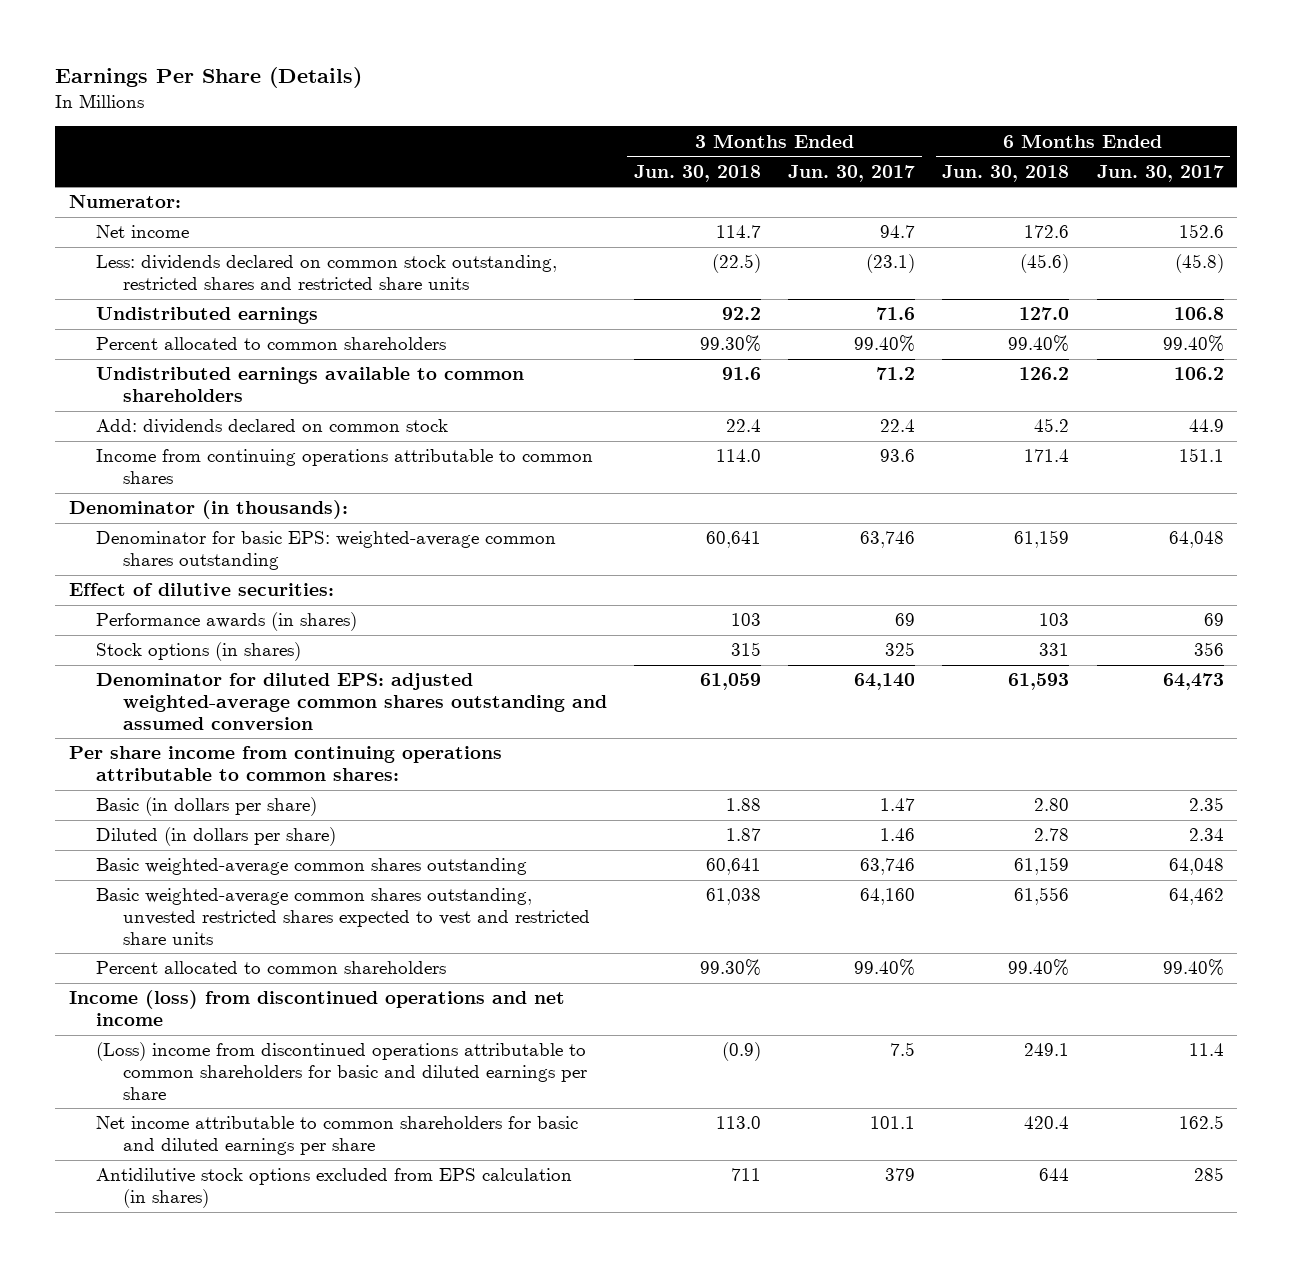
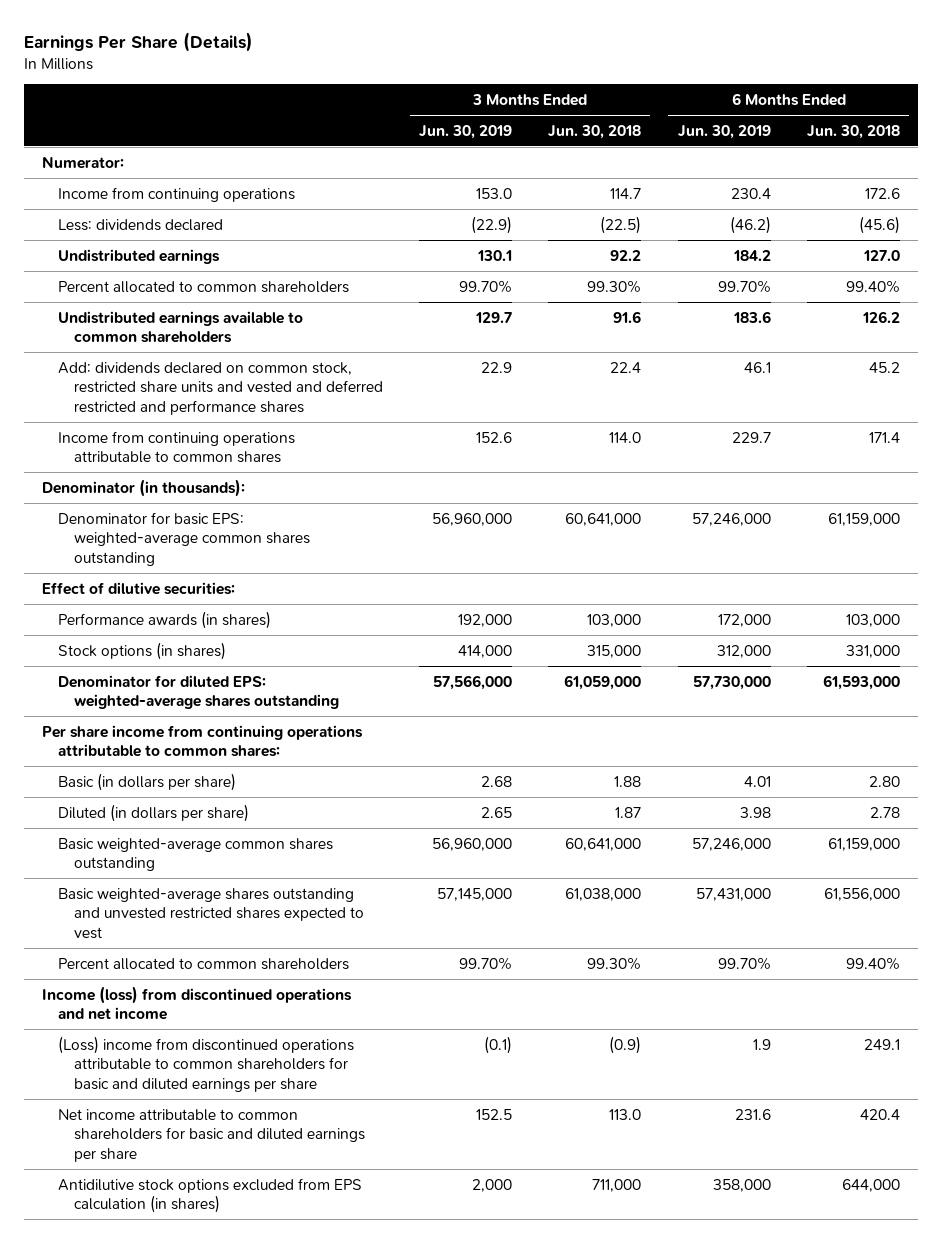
[788,164,916,182] Jun. 30, 2017 -> none
[1096,164,1224,182] Jun. 30, 2017 -> none
none -> [419,124,513,139] Jun. 30, 2019
none -> [677,124,771,139] Jun. 30, 2019
[95,225,189,239] Net income -> [57,186,295,202] Income from continuing operations
[95,255,557,291] Less: dividends declared on common stock outstanding, restricted shares and restricted share units -> [57,218,223,231] Less: dividends declared
[95,419,448,435] Add: dividends declared on common stock -> [57,361,383,416] Add: dividends declared on common stock, restricted share units and vested and deferred restricted and performance shares
[706,531,762,549] 60,641 -> [565,512,642,526] 60,641,000
[1014,530,1070,549] 61,159 -> [827,512,900,526] 61,159,000
[731,613,762,627] 103 -> [587,613,642,627] 103,000
[1039,613,1070,627] 103 -> [845,613,900,627] 103,000
[731,642,762,657] 315 -> [587,644,642,658] 315,000
[1039,643,1070,657] 331 -> [845,644,900,658] 331,000
[95,673,607,730] Denominator for diluted EPS: adjusted weighted-average common shares outstanding and assumed conversion -> [57,674,339,710] Denominator for diluted EPS: weighted-average shares outstanding
[700,673,762,691] 61,059 -> [564,674,642,690] 61,059,000
[1008,673,1070,691] 61,593 -> [822,674,900,690] 61,593,000
[706,858,762,876] 60,641 -> [565,837,642,851] 60,641,000
[1014,857,1070,876] 61,159 -> [827,837,900,851] 61,159,000
[95,888,590,945] Basic weighted-average common shares outstanding, unvested restricted shares expected to vest and restricted share units -> [57,887,364,940] Basic weighted-average shares outstanding and unvested restricted shares expected to vest
[706,888,762,906] 61,038 -> [565,887,642,901] 61,038,000
[1014,887,1070,906] 61,556 -> [823,887,900,901] 61,556,000
[731,1168,762,1182] 711 -> [592,1178,642,1192] 711,000
[1039,1168,1070,1182] 644 -> [841,1178,900,1192] 644,000

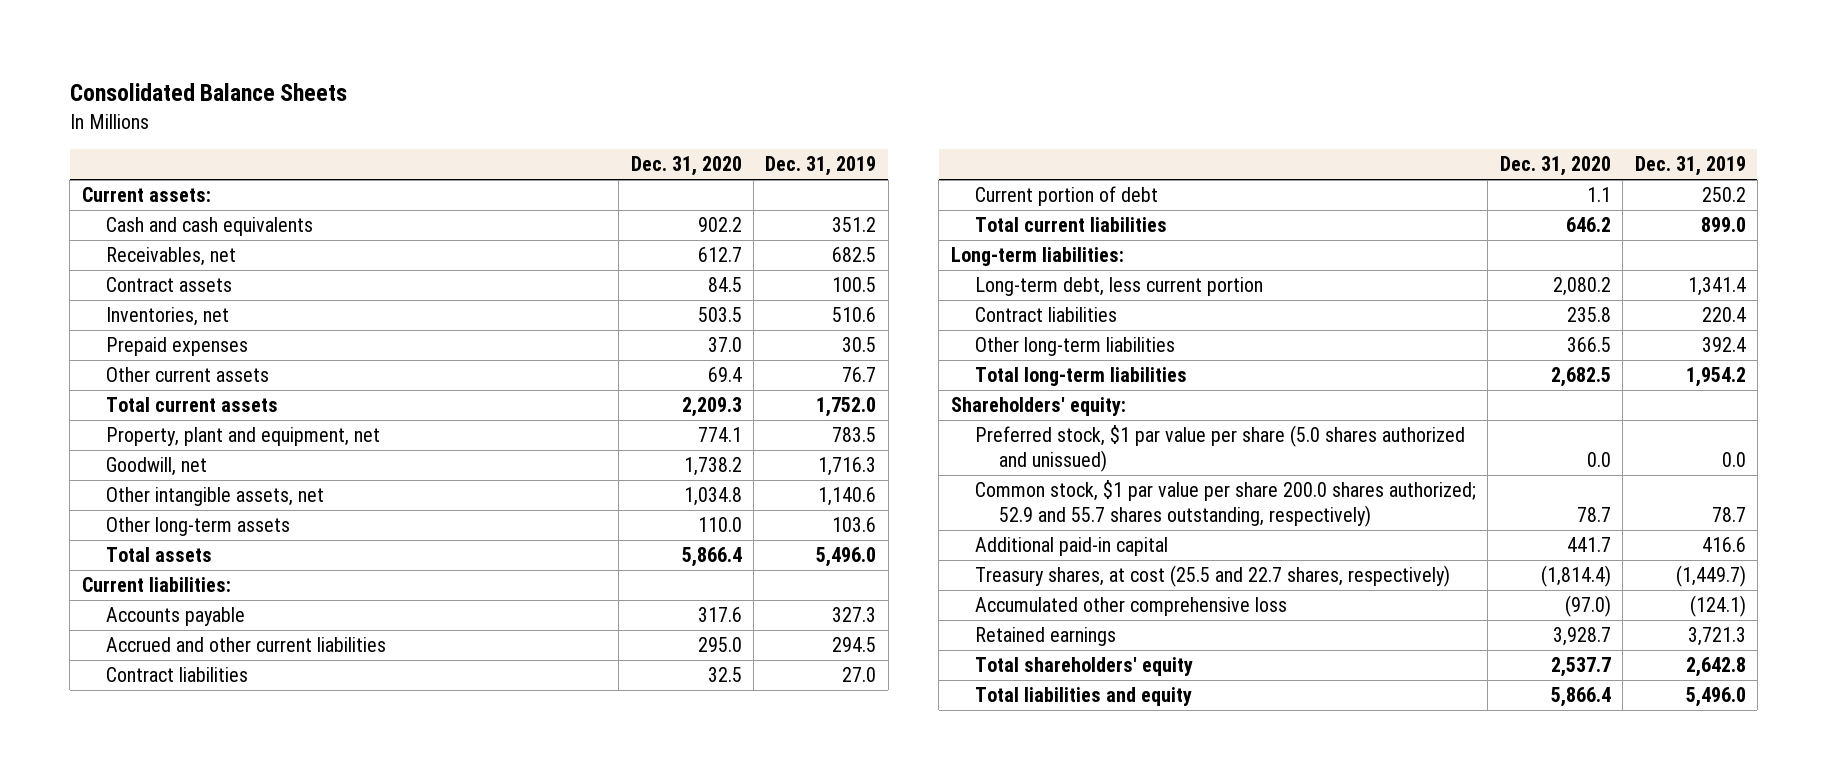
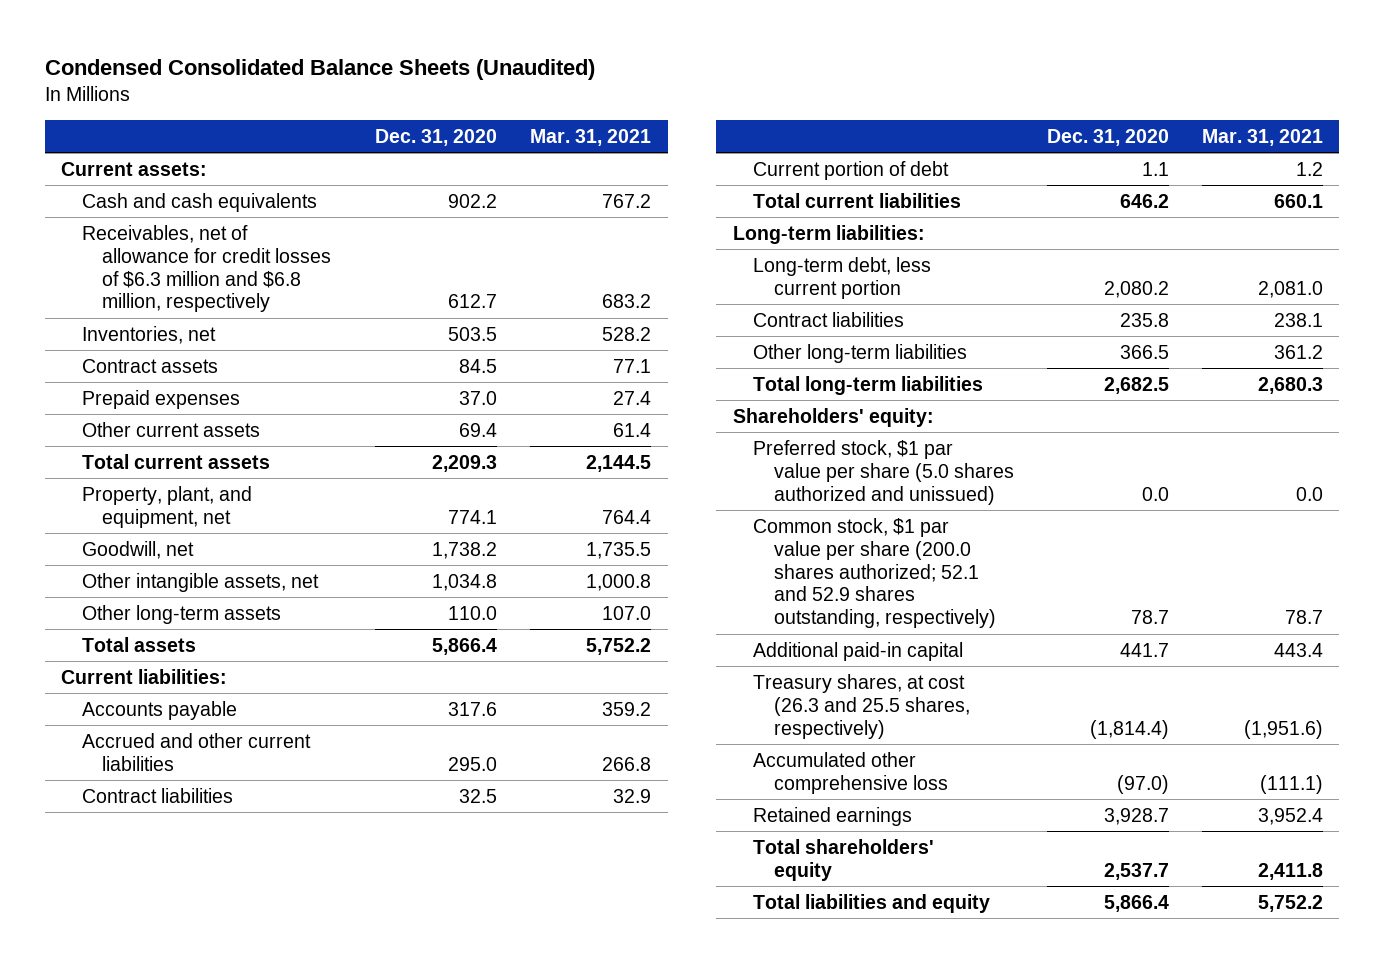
[69,83,347,102] Consolidated Balance Sheets -> [44,58,595,80] Condensed Consolidated Balance Sheets (Unaudited)
[765,156,877,177] Dec. 31, 2019 -> none
none -> [530,128,652,146] Mar. 31, 2021
[105,247,236,267] Receivables, net -> [81,224,332,313] Receivables, net of allowance for credit losses of $6.3 million and $6.8 million, respectively
[105,277,232,293] Contract assets -> [81,358,218,373] Contract assets
[105,427,380,447] Property, plant and equipment, net -> [81,485,252,528] Property, plant, and equipment, net
[974,480,1476,527] Common stock, $1 par value per share 200.0 shares authorized; 52.9 and 55.7 shares outstanding, respectively) -> [753,517,996,629] Common stock, $1 par value per share (200.0 shares authorized; 52.1 and 52.9 shares outstanding, respectively)
[974,565,1450,588] Treasury shares, at cost (25.5 and 22.7 shares, respectively) -> [753,673,970,739] Treasury shares, at cost (26.3 and 25.5 shares, respectively)

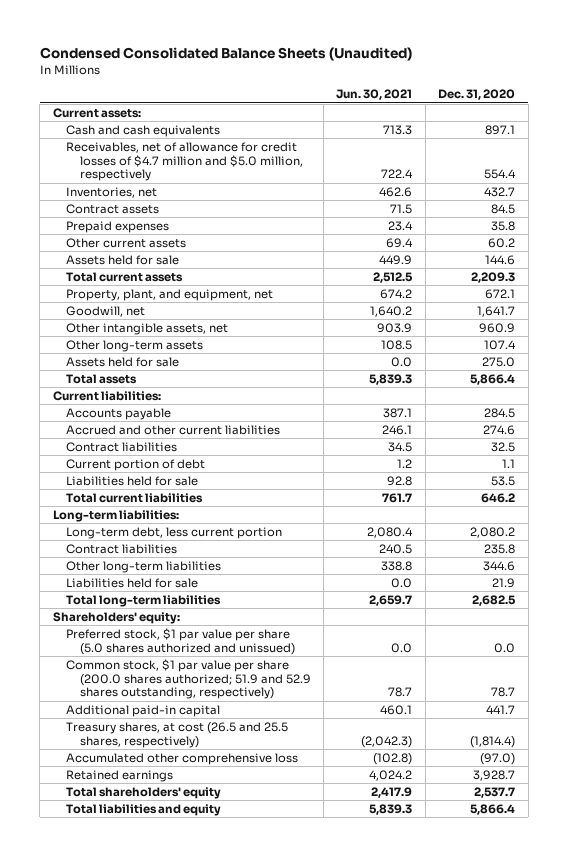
[530,128,652,146] Mar. 31, 2021 -> none
none -> [336,89,413,101] Jun. 30, 2021
[448,193,498,208] 902.2 -> [485,124,516,135] 897.1
[81,224,332,313] Receivables, net of allowance for credit losses of $6.3 million and $6.8 million, respectively -> [66,141,303,182] Receivables, net of allowance for credit losses of $4.7 million and $5.0 million, respectively
[448,294,498,309] 612.7 -> [484,169,517,180] 554.4
[448,326,498,341] 503.5 -> [484,186,516,197] 432.7
[459,390,498,405] 37.0 -> [491,220,516,231] 35.8
[459,422,498,437] 69.4 -> [488,237,516,248] 60.2
none -> [66,254,180,265] Assets held for sale
[448,509,498,524] 774.1 -> [485,288,516,299] 672.1
[432,541,498,559] 1,738.2 -> [477,305,516,317] 1,641.7
[432,573,498,591] 1,034.8 -> [479,322,516,333] 960.9
[448,605,498,620] 110.0 -> [484,339,517,350] 107.4
none -> [66,356,180,367] Assets held for sale
[448,701,498,716] 317.6 -> [484,407,516,418] 284.5
[448,756,498,771] 295.0 -> [483,424,516,435] 274.6
none -> [66,475,199,486] Liabilities held for sale
[1119,344,1169,359] 366.5 -> [483,560,516,571] 344.6
none -> [66,577,199,588] Liabilities held for sale
[753,517,996,629] Common stock, $1 par value per share (200.0 shares authorized; 52.1 and 52.9 shares outstanding, respectively) -> [66,658,311,700] Common stock, $1 par value per share (200.0 shares authorized; 51.9 and 52.9 shares outstanding, respectively)
[753,673,970,739] Treasury shares, at cost (26.3 and 25.5 shares, respectively) -> [66,721,289,748] Treasury shares, at cost (26.5 and 25.5 shares, respectively)

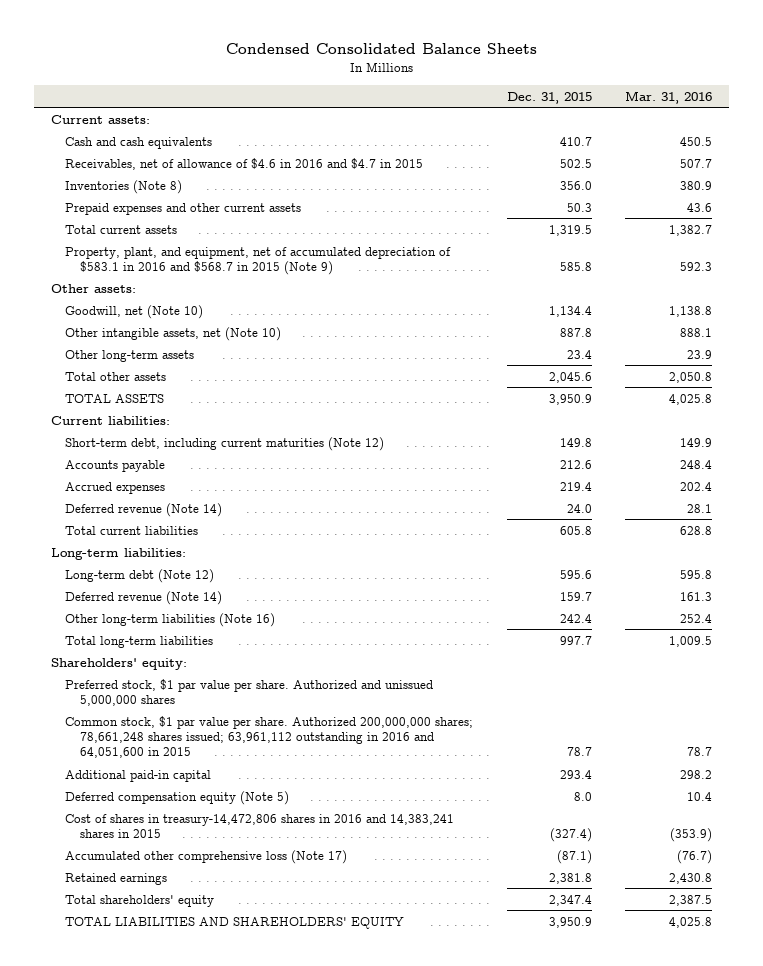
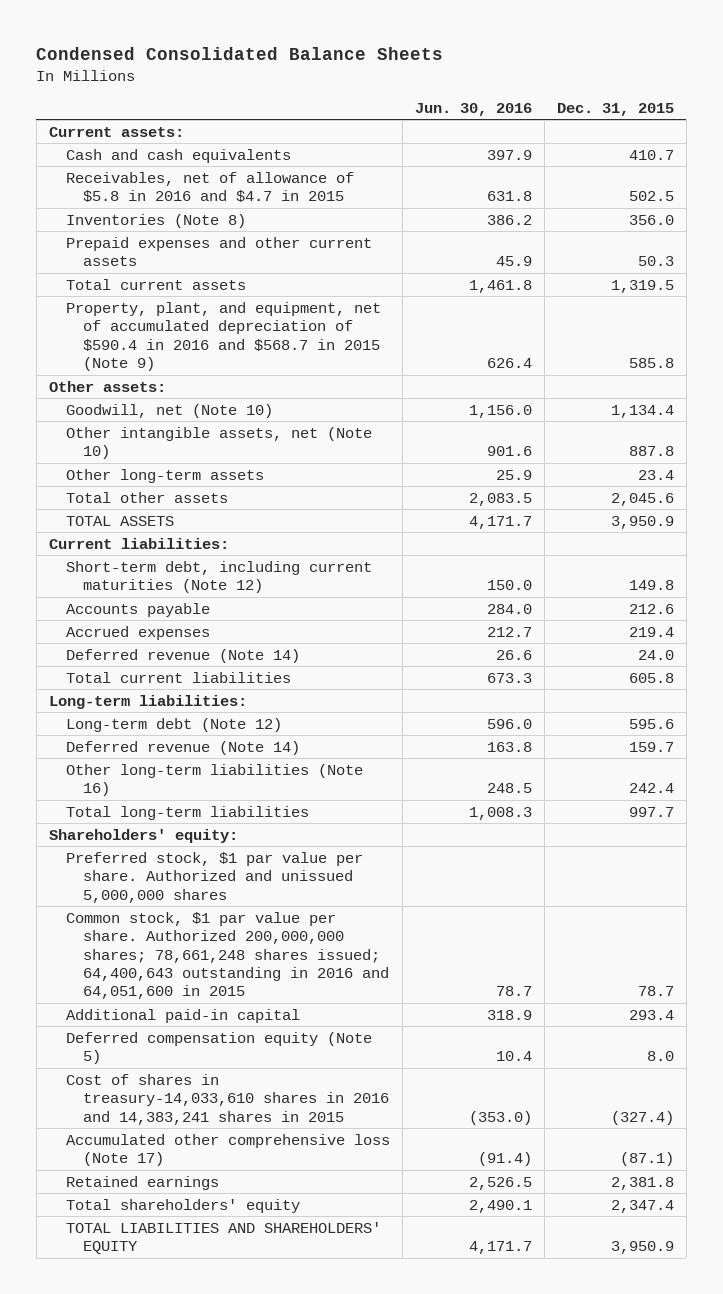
[625,90,713,104] Mar. 31, 2016 -> none
none -> [414,102,532,116] Jun. 30, 2016
[65,157,424,170] Receivables, net of allowance of $4.6 in 2016 and $4.7 in 2015 -> [65,171,354,203] Receivables, net of allowance of $5.8 in 2016 and $4.7 in 2015
[65,246,452,275] Property, plant, and equipment, net of accumulated depreciation of $583.1 in 2016 and $568.7 in 2015 (Note 9) -> [65,301,381,372] Property, plant, and equipment, net of accumulated depreciation of $590.4 in 2016 and $568.7 in 2015 (Note 9)
[65,715,474,759] Common stock, $1 par value per share. Authorized 200,000,000 shares; 78,661,248 shares issued; 63,961,112 outstanding in 2016 and 64,051,600 in 2015 -> [65,911,390,1000] Common stock, $1 par value per share. Authorized 200,000,000 shares; 78,661,248 shares issued; 64,400,643 outstanding in 2016 and 64,051,600 in 2015
[65,813,455,838] Cost of shares in treasury-14,472,806 shares in 2016 and 14,383,241 shares in 2015 -> [65,1073,390,1125] Cost of shares in treasury-14,033,610 shares in 2016 and 14,383,241 shares in 2015

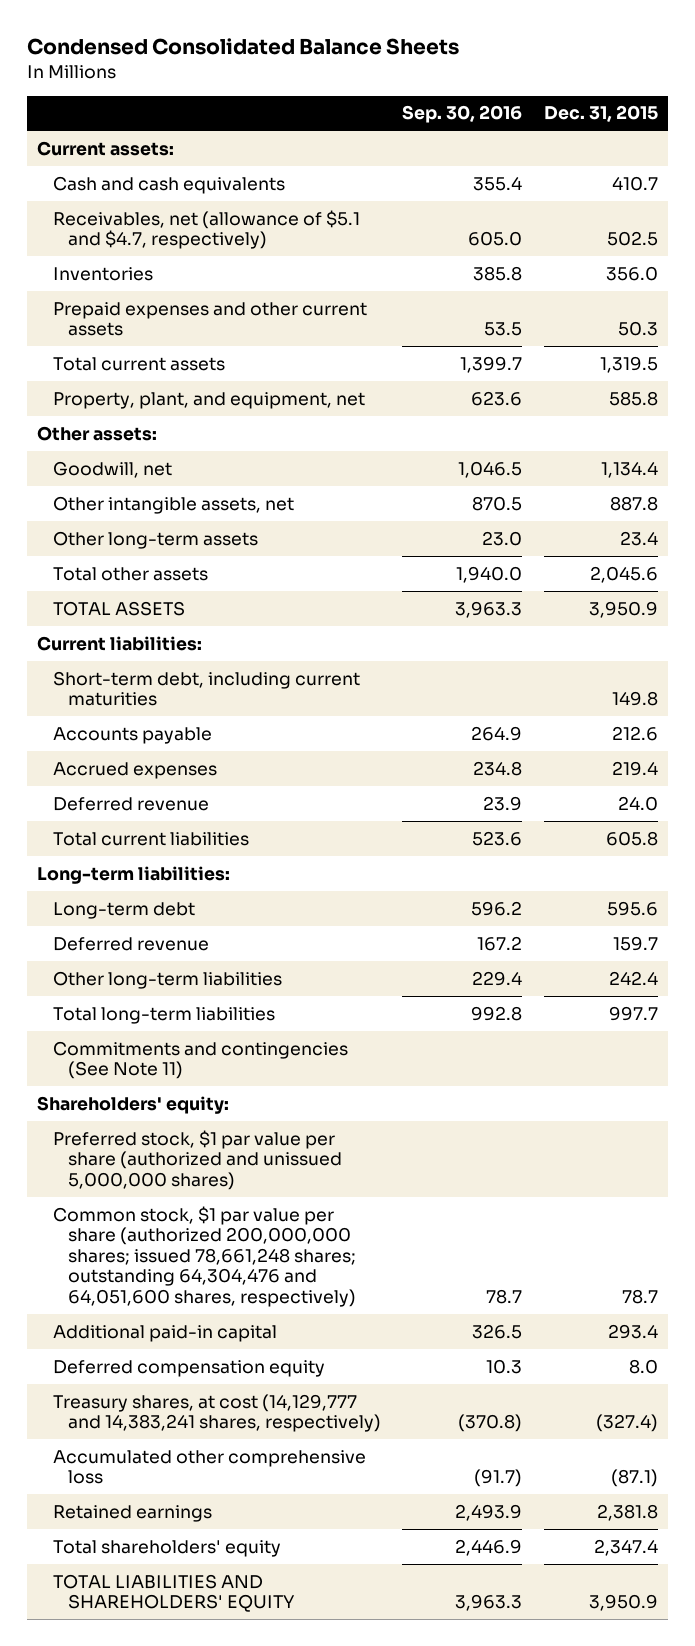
[414,102,532,116] Jun. 30, 2016 -> none
none -> [402,105,523,124] Sep. 30, 2016
[65,171,354,203] Receivables, net of allowance of $5.8 in 2016 and $4.7 in 2015 -> [52,209,360,250] Receivables, net (allowance of $5.1 and $4.7, respectively)
[65,213,246,228] Inventories (Note 8) -> [52,266,153,281] Inventories
[65,301,381,372] Property, plant, and equipment, net of accumulated depreciation of $590.4 in 2016 and $568.7 in 2015 (Note 9) -> [52,391,365,409] Property, plant, and equipment, net
[65,403,273,418] Goodwill, net (Note 10) -> [52,460,172,478] Goodwill, net
[65,426,372,460] Other intangible assets, net (Note 10) -> [52,495,294,514] Other intangible assets, net
[65,560,372,594] Short-term debt, including current maturities (Note 12) -> [52,670,360,707] Short-term debt, including current maturities
[65,648,300,663] Deferred revenue (Note 14) -> [52,796,209,811] Deferred revenue
[65,717,282,732] Long-term debt (Note 12) -> [52,901,195,919] Long-term debt
[65,740,300,755] Deferred revenue (Note 14) -> [52,936,209,951] Deferred revenue
[65,763,363,797] Other long-term liabilities (Note 16) -> [52,970,282,989] Other long-term liabilities
none -> [52,1040,348,1080] Commitments and contingencies (See Note 11)
[65,851,363,903] Preferred stock, $1 par value per share. Authorized and unissued 5,000,000 shares -> [52,1129,343,1190] Preferred stock, $1 par value per share (authorized and unissued 5,000,000 shares)
[65,911,390,1000] Common stock, $1 par value per share. Authorized 200,000,000 shares; 78,661,248 shares issued; 64,400,643 outstanding in 2016 and 64,051,600 in 2015 -> [52,1205,357,1308] Common stock, $1 par value per share (authorized 200,000,000 shares; issued 78,661,248 shares; outstanding 64,304,476 and 64,051,600 shares, respectively)
[65,1031,372,1065] Deferred compensation equity (Note 5) -> [52,1359,325,1377] Deferred compensation equity
[65,1073,390,1125] Cost of shares in treasury-14,033,610 shares in 2016 and 14,383,241 shares in 2015 -> [52,1393,382,1433] Treasury shares, at cost (14,129,777 and 14,383,241 shares, respectively)
[65,1133,390,1167] Accumulated other comprehensive loss (Note 17) -> [52,1449,366,1485] Accumulated other comprehensive loss

